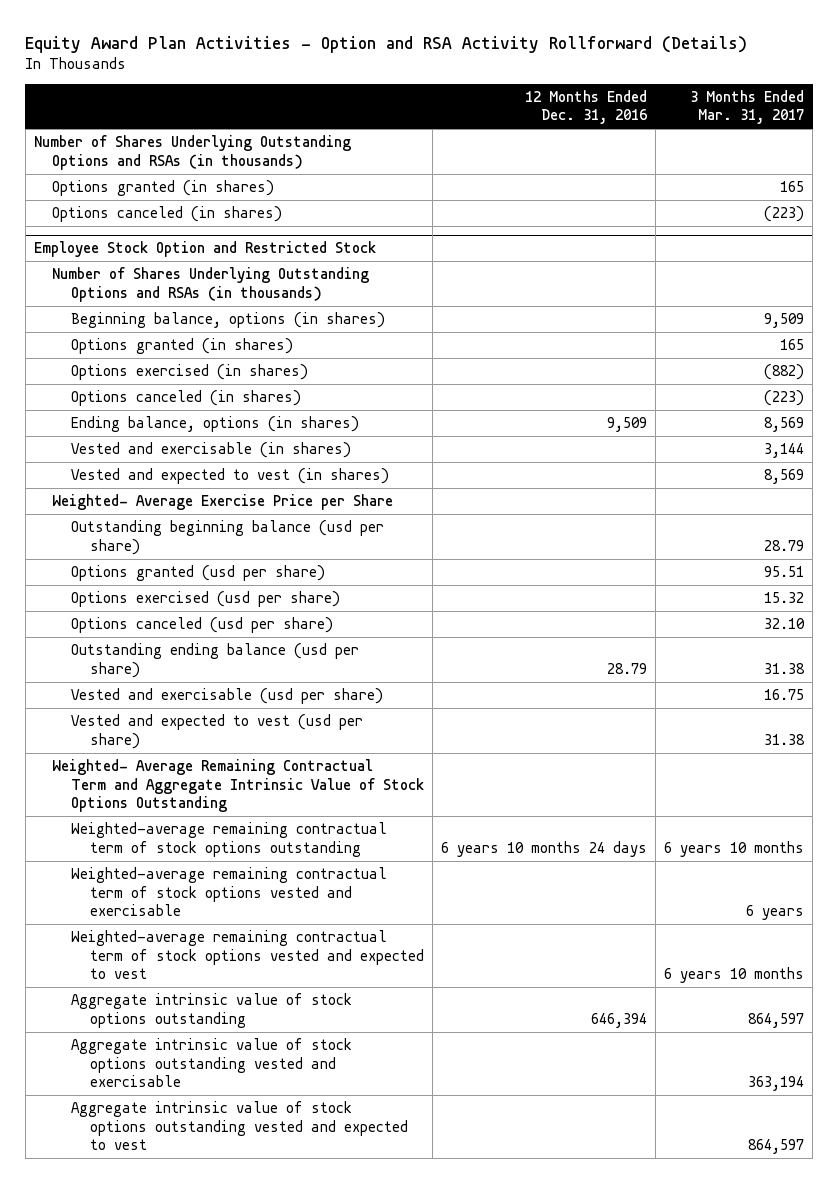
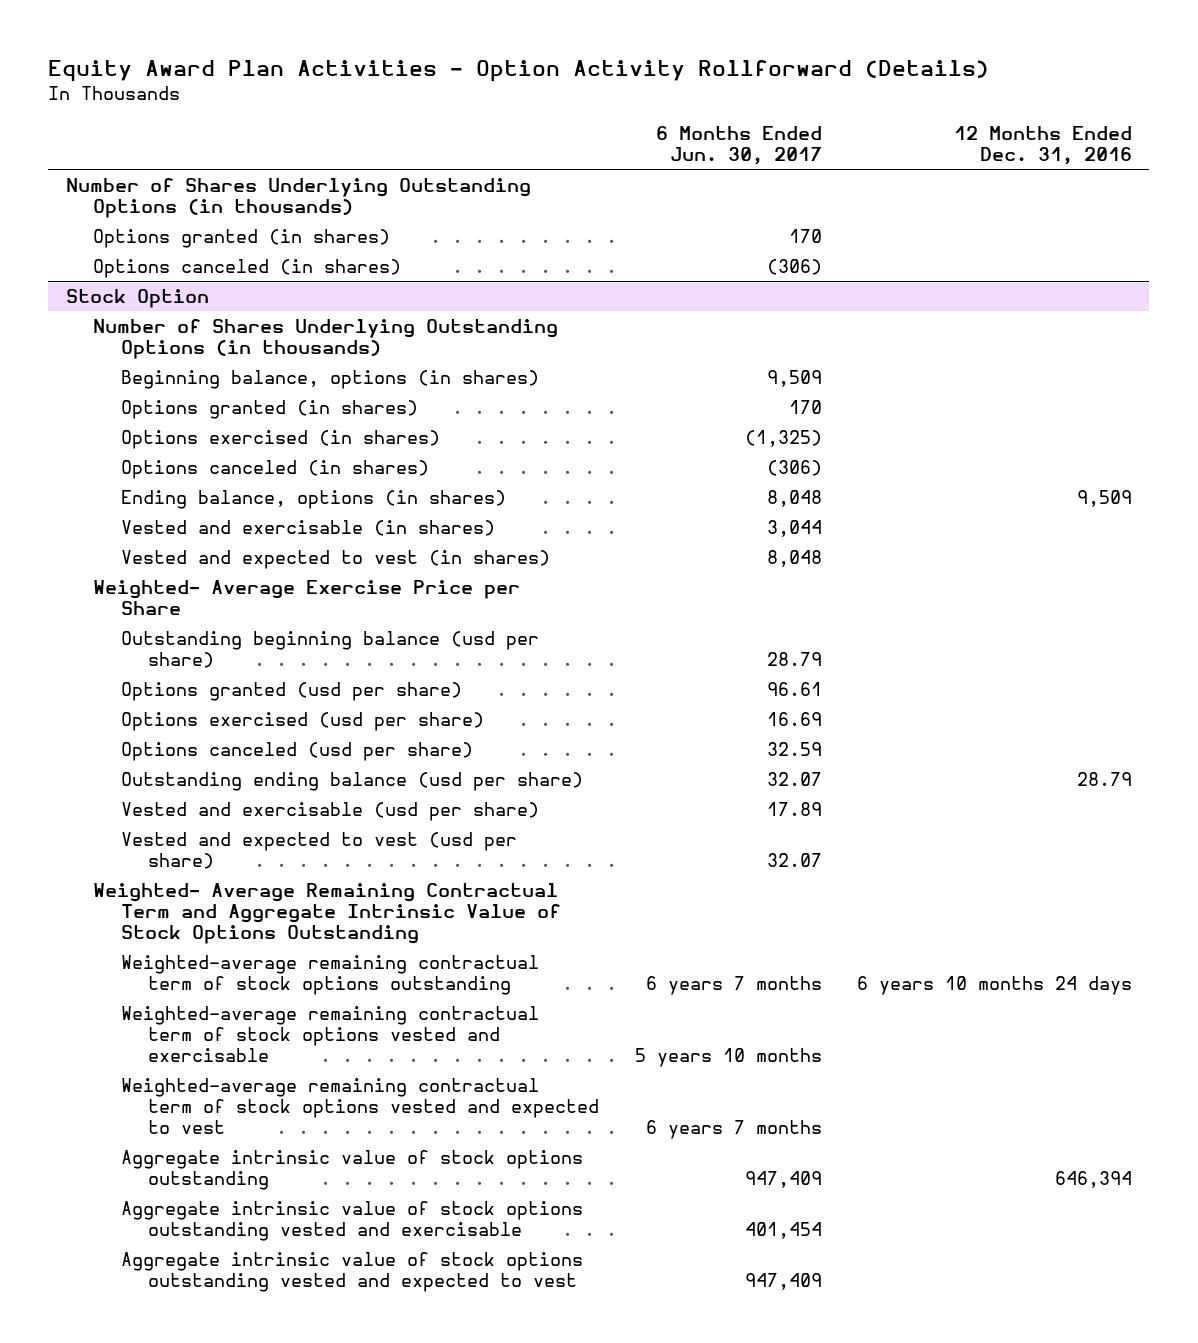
[25,35,748,53] Equity Award Plan Activities - Option and RSA Activity Rollforward (Details) -> [48,60,990,83] Equity Award Plan Activities - Option Activity Rollforward (Details)
[690,90,805,125] 3 Months Ended Mar. 31, 2017 -> none
none -> [655,125,822,165] 6 Months Ended Jun. 30, 2017
[33,135,351,170] Number of Shares Underlying Outstanding Options and RSAs (in thousands) -> [65,178,531,218] Number of Shares Underlying Outstanding Options (in thousands)
[33,241,376,258] Employee Stock Option and Restricted Stock -> [65,289,209,309] Stock Option
[52,267,370,302] Number of Shares Underlying Outstanding Options and RSAs (in thousands) -> [93,319,559,359] Number of Shares Underlying Outstanding Options (in thousands)

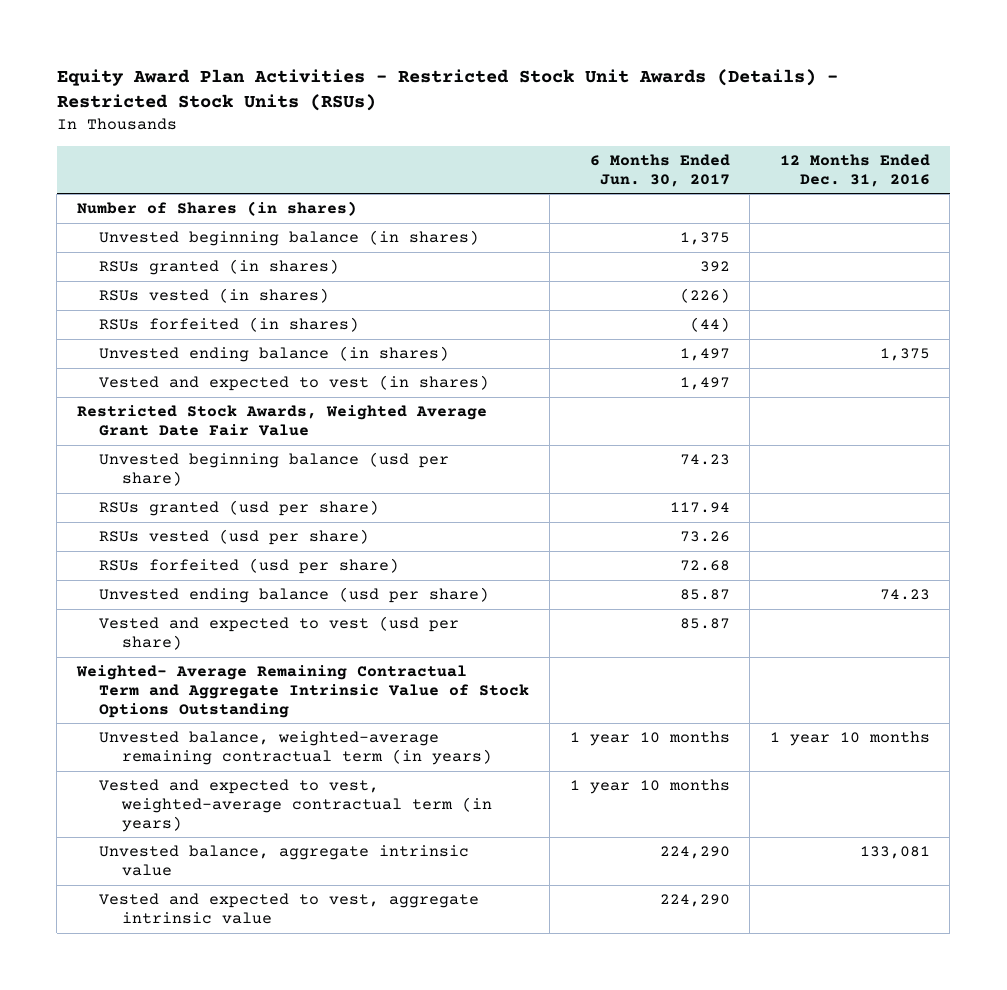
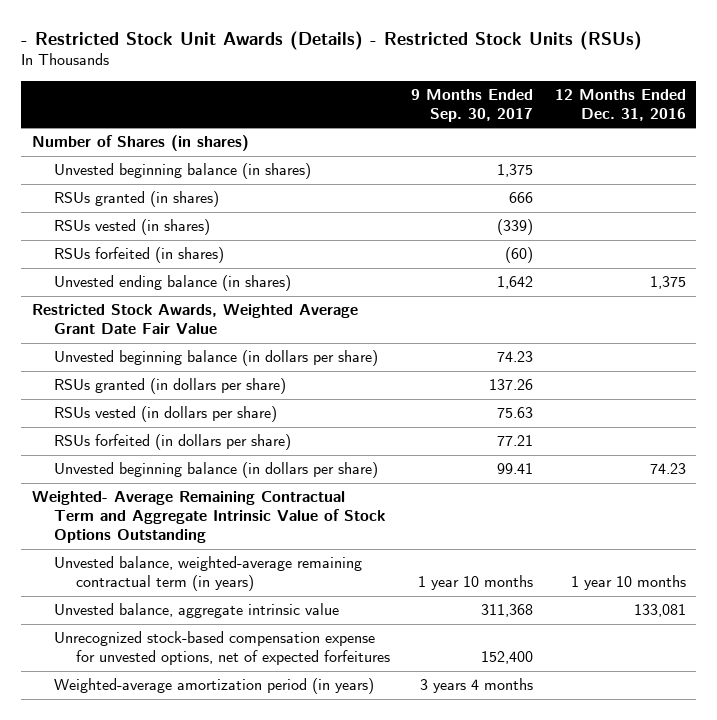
[56,68,838,112] Equity Award Plan Activities - Restricted Stock Unit Awards (Details) - Restricted Stock Units (RSUs) -> [21,30,643,50] - Restricted Stock Unit Awards (Details) - Restricted Stock Units (RSUs)
[589,153,730,187] 6 Months Ended Jun. 30, 2017 -> none
none -> [411,88,534,122] 9 Months Ended Sep. 30, 2017
[99,375,490,392] Vested and expected to vest (in shares) -> none
[99,616,460,650] Vested and expected to vest (usd per share) -> none
[99,452,450,486] Unvested beginning balance (usd per share) -> [53,350,378,367] Unvested beginning balance (in dollars per share)
[99,500,380,517] RSUs granted (usd per share) -> [53,378,286,395] RSUs granted (in dollars per share)
[99,529,370,546] RSUs vested (usd per share) -> [53,406,277,423] RSUs vested (in dollars per share)
[99,558,400,575] RSUs forfeited (usd per share) -> [53,434,291,451] RSUs forfeited (in dollars per share)
[99,587,490,604] Unvested ending balance (usd per share) -> [53,462,378,479] Unvested beginning balance (in dollars per share)
[99,779,493,832] Vested and expected to vest, weighted-average contractual term (in years) -> none
[99,893,480,924] Vested and expected to vest, aggregate intrinsic value -> none
none -> [53,631,391,666] Unrecognized stock-based compensation expense for unvested options, net of expected forfeitures
none -> [53,678,374,695] Weighted-average amortization period (in years)

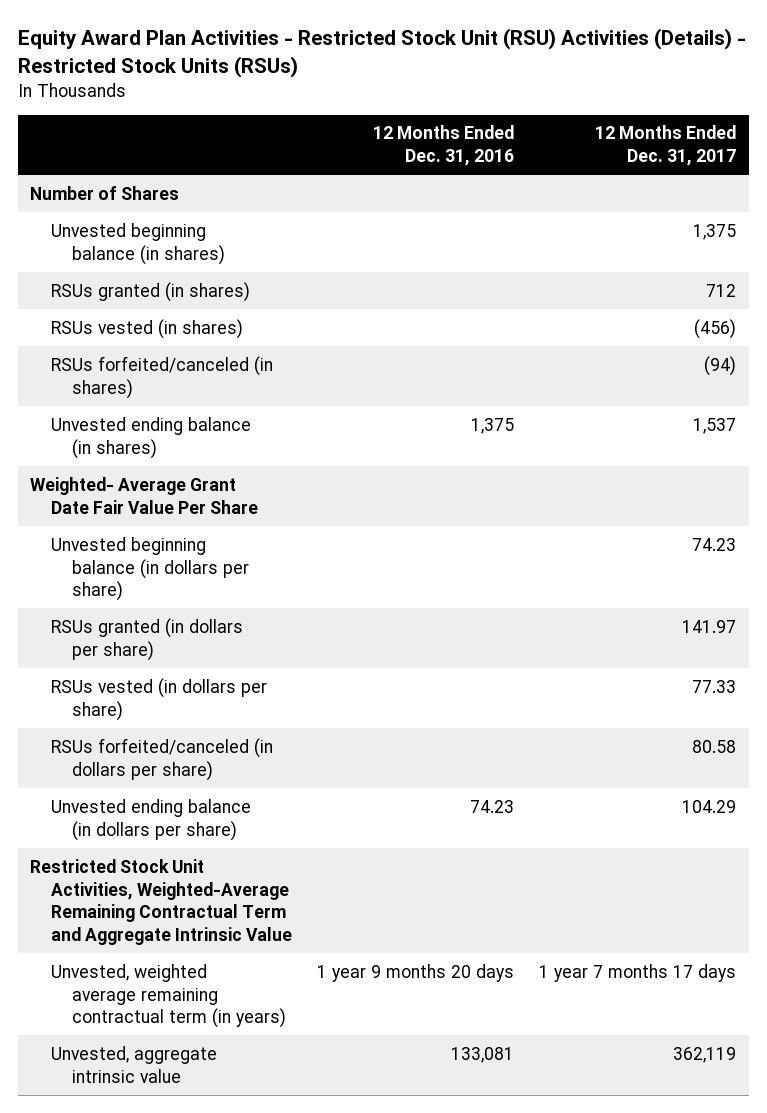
[21,30,643,50] - Restricted Stock Unit Awards (Details) - Restricted Stock Units (RSUs) -> [17,28,746,78] Equity Award Plan Activities - Restricted Stock Unit (RSU) Activities (Details) - Restricted Stock Units (RSUs)
[411,88,534,122] 9 Months Ended Sep. 30, 2017 -> none
none -> [595,125,737,167] 12 Months Ended Dec. 31, 2017
[31,135,249,152] Number of Shares (in shares) -> [30,185,180,200] Number of Shares
[53,247,224,264] RSUs forfeited (in shares) -> [51,355,274,399] RSUs forfeited/canceled (in shares)
[31,304,358,335] Restricted Stock Awards, Weighted Average Grant Date Fair Value -> [30,476,259,514] Weighted- Average Grant Date Fair Value Per Share
[53,631,391,666] Unrecognized stock-based compensation expense for unvested options, net of expected forfeitures -> none
[53,678,374,695] Weighted-average amortization period (in years) -> none
[53,434,291,451] RSUs forfeited (in dollars per share) -> [51,737,274,781] RSUs forfeited/canceled (in dollars per share)
[53,462,378,479] Unvested beginning balance (in dollars per share) -> [51,798,252,841] Unvested ending balance (in dollars per share)
[31,491,385,544] Weighted- Average Remaining Contractual Term and Aggregate Intrinsic Value of Stock Options Outstanding -> [30,858,293,946] Restricted Stock Unit Activities, Weighted-Average Remaining Contractual Term and Aggregate Intrinsic Value
[53,556,362,592] Unvested balance, weighted-average remaining contractual term (in years) -> [51,963,287,1029] Unvested, weighted average remaining contractual term (in years)
[570,575,686,591] 1 year 10 months -> [317,963,515,982] 1 year 9 months 20 days
[53,603,339,619] Unvested balance, aggregate intrinsic value -> [51,1045,218,1083] Unvested, aggregate intrinsic value

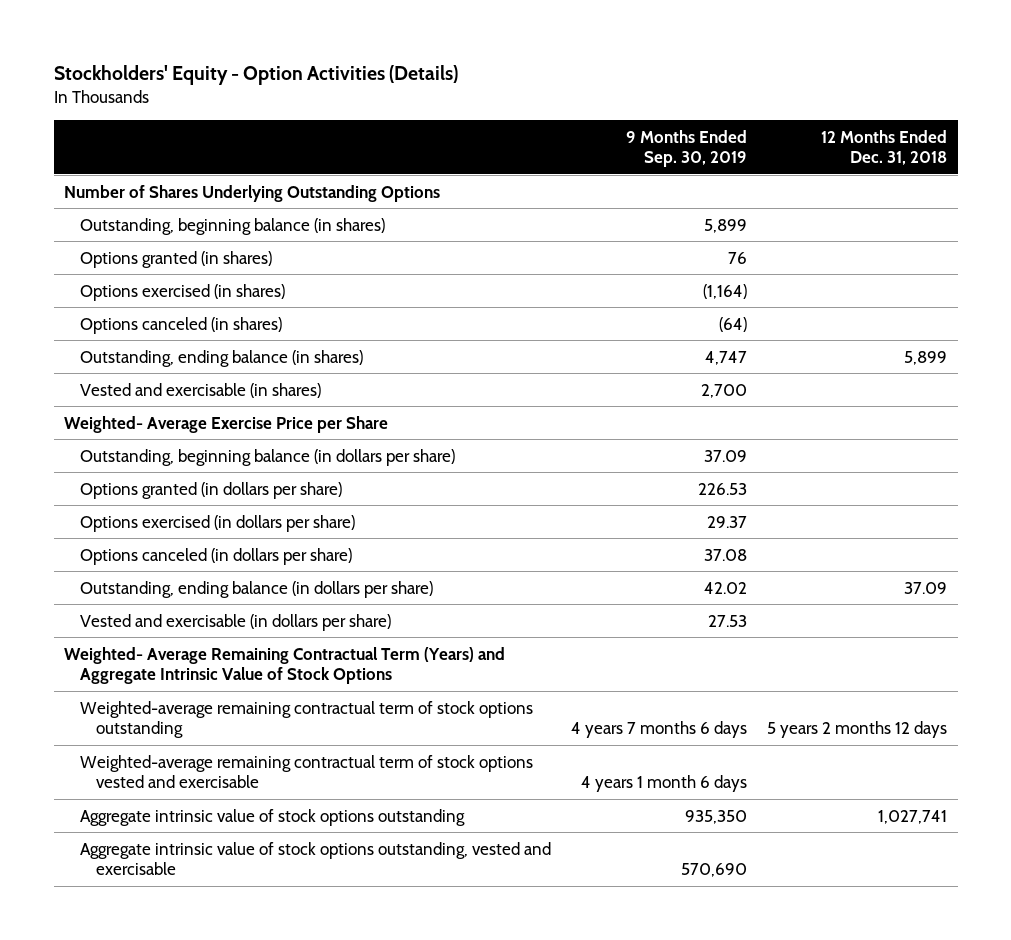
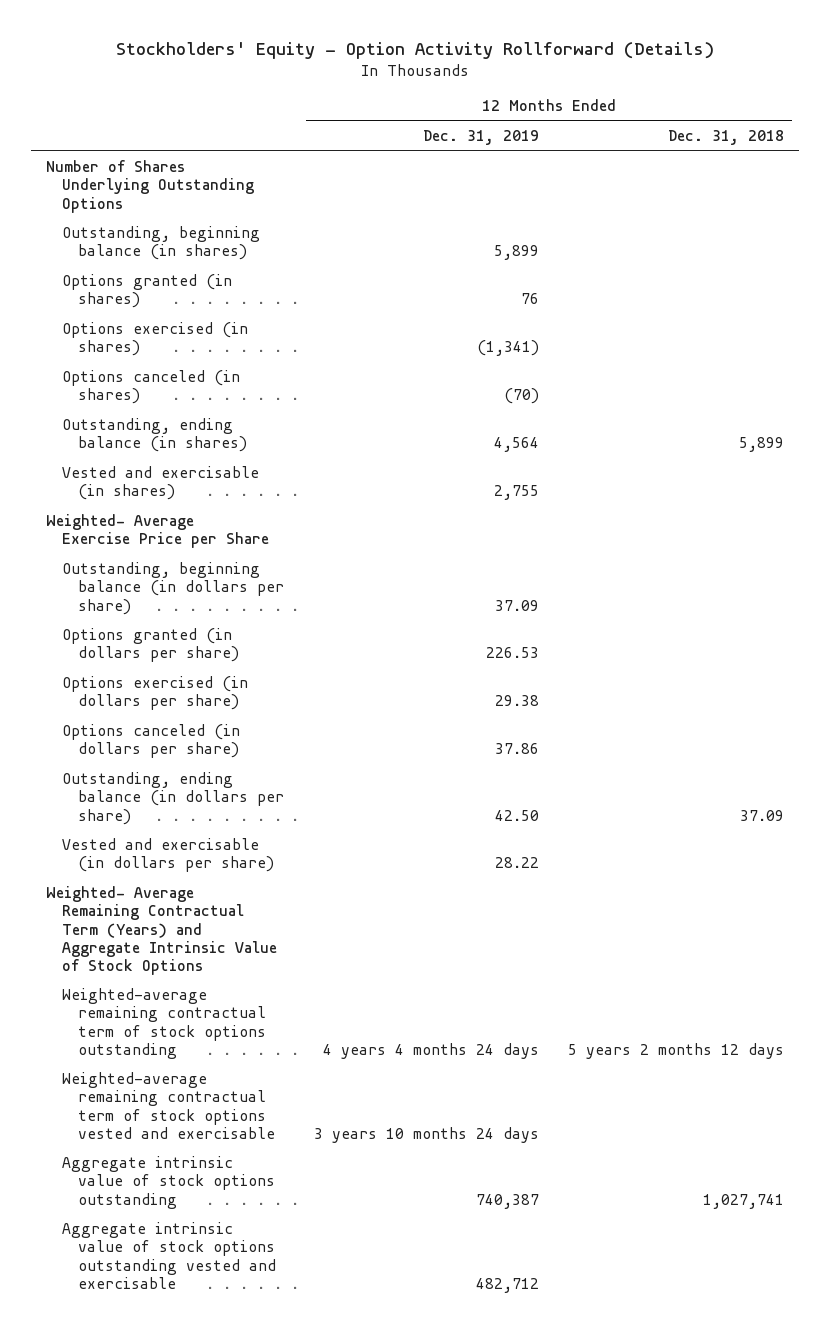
[53,64,458,85] Stockholders' Equity - Option Activities (Details) -> [116,41,715,59] Stockholders' Equity - Option Activity Rollforward (Details)
[626,129,748,167] 9 Months Ended Sep. 30, 2019 -> none
none -> [422,130,539,146] Dec. 31, 2019
[79,841,551,875] Aggregate intrinsic value of stock options outstanding, vested and exercisable -> [61,1222,276,1289] Aggregate intrinsic value of stock options outstanding vested and exercisable

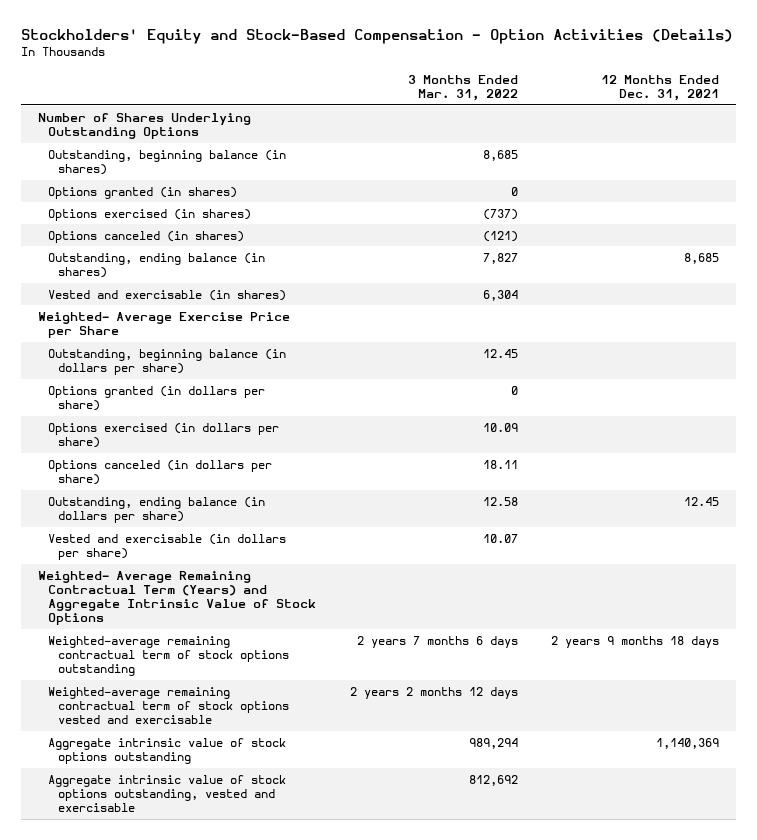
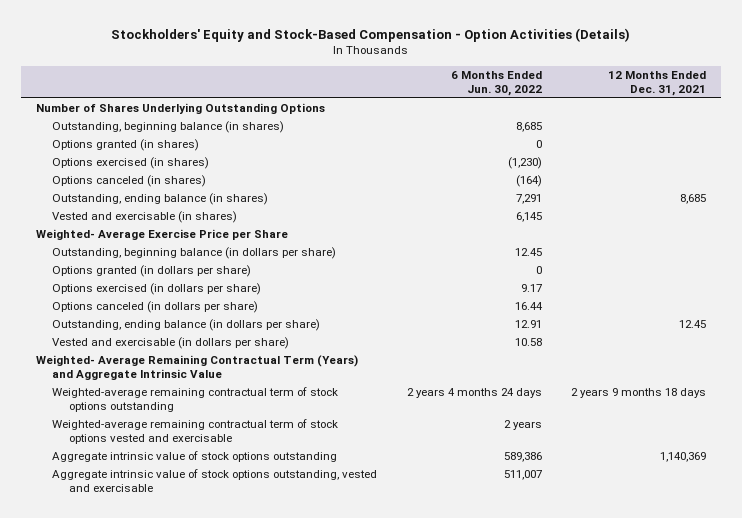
[407,75,518,102] 3 Months Ended Mar. 31, 2022 -> none
none -> [450,70,542,96] 6 Months Ended Jun. 30, 2022
[37,570,317,626] Weighted- Average Remaining Contractual Term (Years) and Aggregate Intrinsic Value of Stock Options -> [35,355,358,381] Weighted- Average Remaining Contractual Term (Years) and Aggregate Intrinsic Value

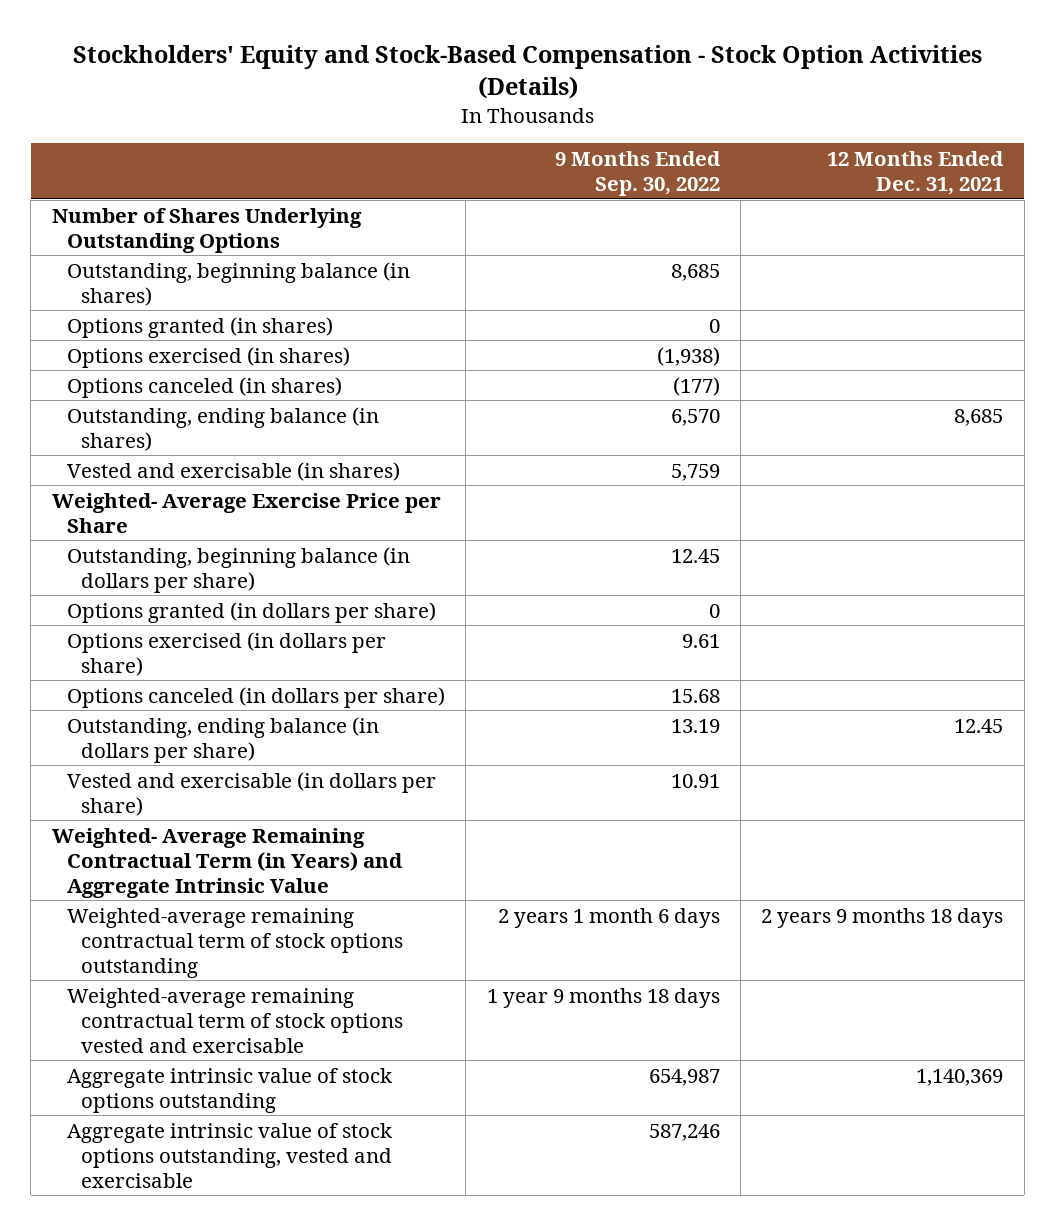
[111,27,631,42] Stockholders' Equity and Stock-Based Compensation - Option Activities (Details) -> [72,44,982,99] Stockholders' Equity and Stock-Based Compensation - Stock Option Activities (Details)
[450,70,542,96] 6 Months Ended Jun. 30, 2022 -> none
none -> [554,151,721,197] 9 Months Ended Sep. 30, 2022
[35,355,358,381] Weighted- Average Remaining Contractual Term (Years) and Aggregate Intrinsic Value -> [51,827,403,898] Weighted- Average Remaining Contractual Term (in Years) and Aggregate Intrinsic Value

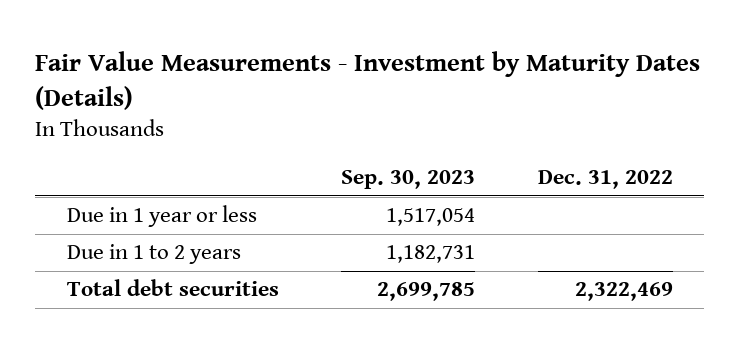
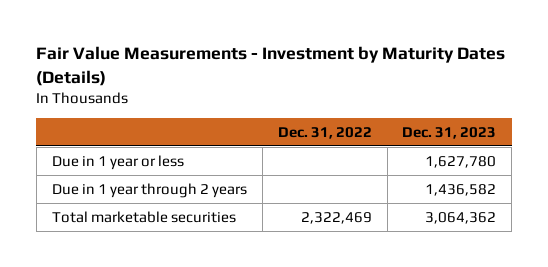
[341,170,476,190] Sep. 30, 2023 -> none
none -> [402,126,497,139] Dec. 31, 2023
[66,244,241,265] Due in 1 to 2 years -> [51,182,247,198] Due in 1 year through 2 years
[66,279,279,297] Total debt securities -> [51,210,236,223] Total marketable securities

